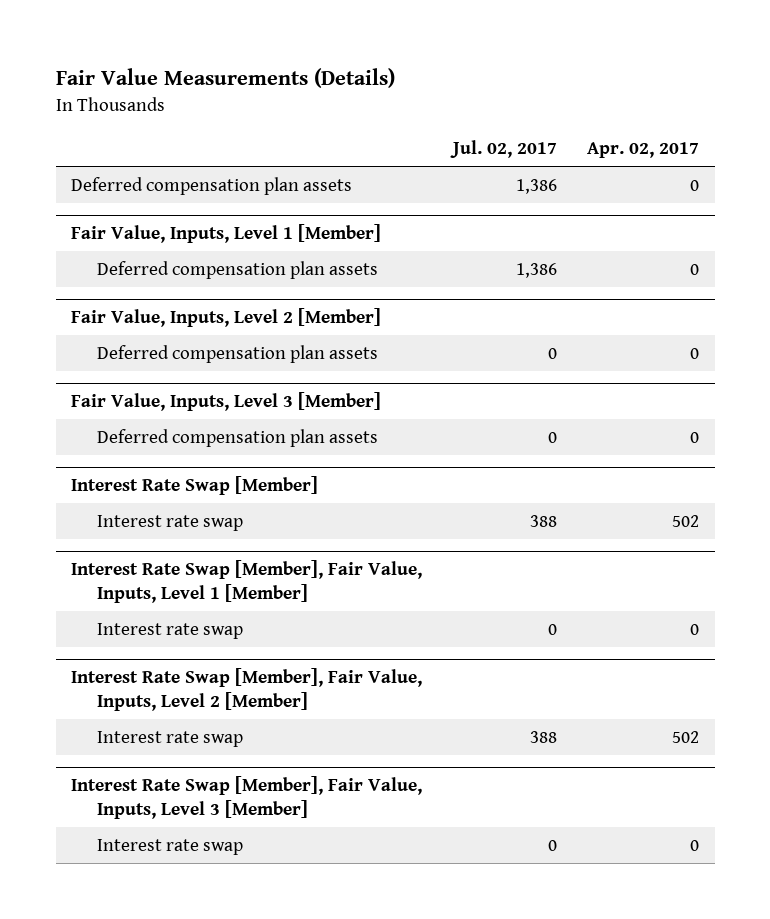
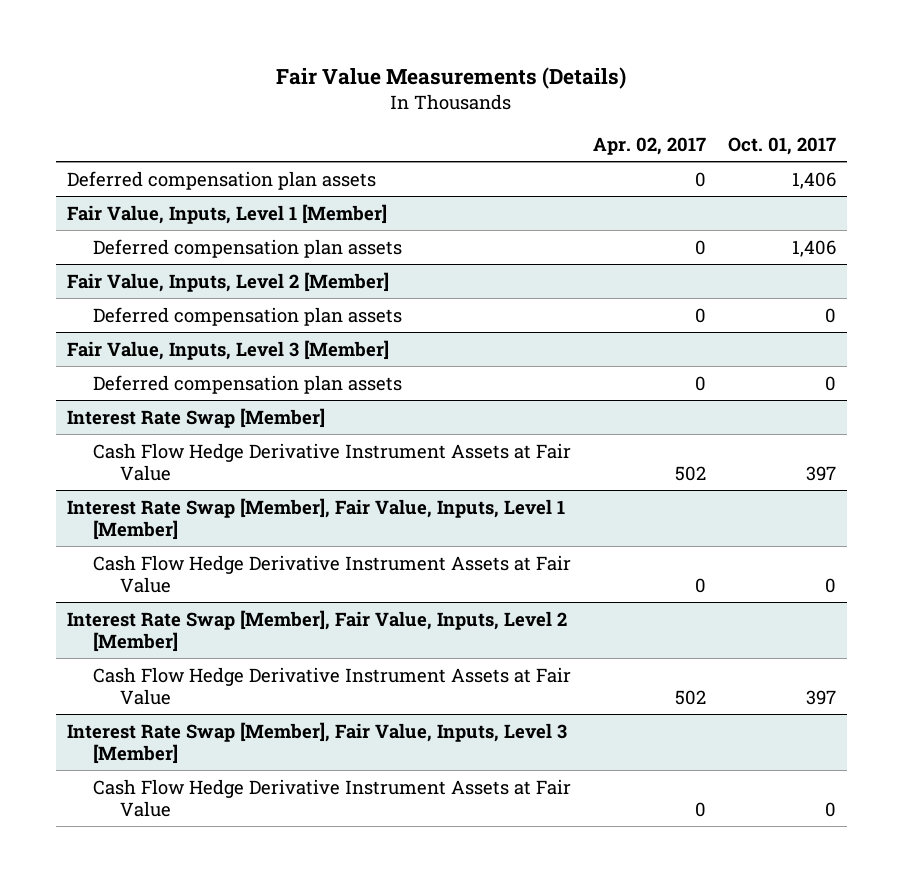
[449,140,557,159] Jul. 02, 2017 -> none
none -> [728,136,837,155] Oct. 01, 2017
[96,514,243,531] Interest rate swap -> none
none -> [93,442,572,481] Cash Flow Hedge Derivative Instrument Assets at Fair Value
[96,622,243,639] Interest rate swap -> none
none -> [93,554,572,593] Cash Flow Hedge Derivative Instrument Assets at Fair Value
[96,730,243,747] Interest rate swap -> none
none -> [93,666,572,705] Cash Flow Hedge Derivative Instrument Assets at Fair Value
[96,838,243,855] Interest rate swap -> none
none -> [93,778,572,817] Cash Flow Hedge Derivative Instrument Assets at Fair Value

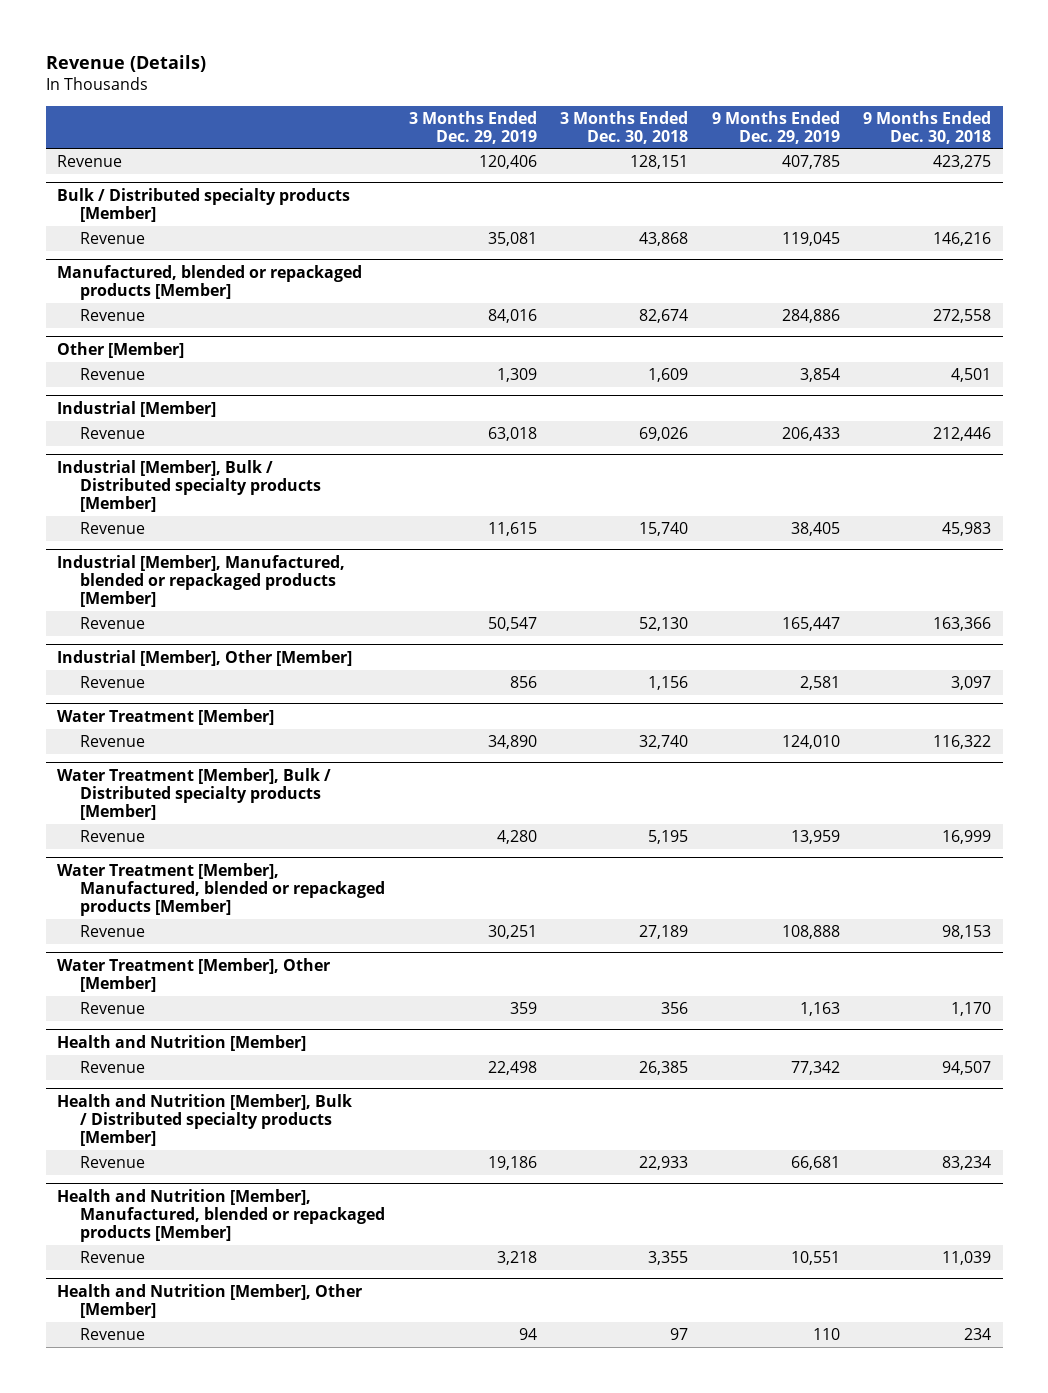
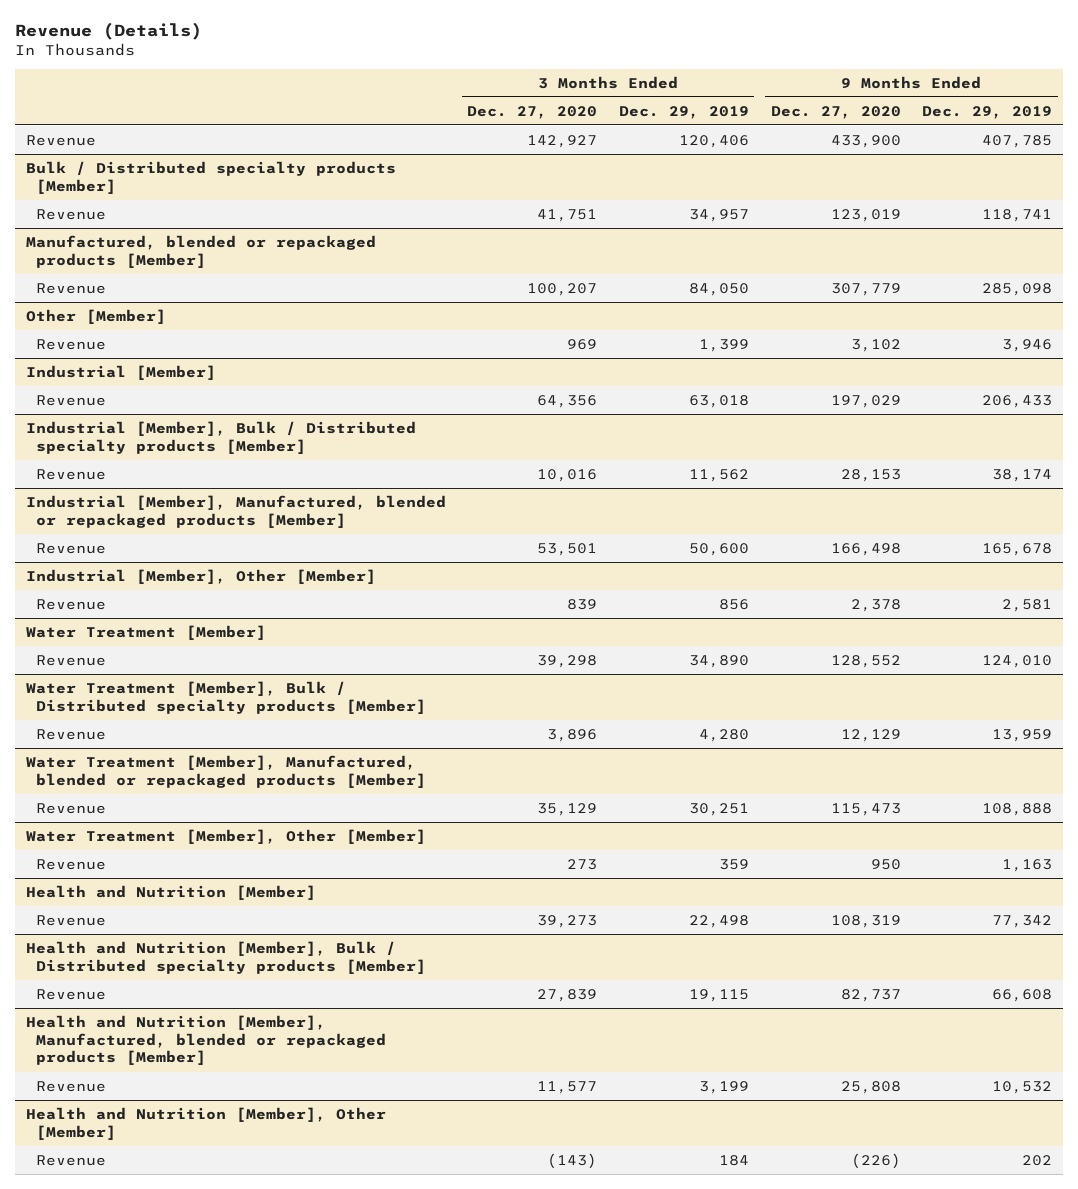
[560,110,689,144] 3 Months Ended Dec. 30, 2018 -> none
[862,110,991,144] 9 Months Ended Dec. 30, 2018 -> none
none -> [467,105,598,119] Dec. 27, 2020
none -> [770,105,901,119] Dec. 27, 2020
[487,231,537,246] 35,081 -> [688,208,749,222] 34,957
[781,231,840,246] 119,045 -> [982,208,1053,222] 118,741
[487,308,537,323] 84,016 -> [688,282,749,296] 84,050
[781,308,840,323] 284,886 -> [982,282,1053,296] 285,098
[496,367,537,382] 1,309 -> [698,338,749,352] 1,399
[799,367,840,382] 3,854 -> [1002,338,1053,352] 3,946
[487,521,537,536] 11,615 -> [688,468,749,482] 11,562
[790,521,840,536] 38,405 -> [992,468,1053,482] 38,174
[487,616,537,631] 50,547 -> [688,542,749,556] 50,600
[781,616,840,631] 165,447 -> [982,542,1053,556] 165,678
[487,1155,537,1170] 19,186 -> [688,988,749,1002] 19,115
[790,1155,840,1170] 66,681 -> [992,988,1053,1002] 66,608
[496,1250,537,1265] 3,218 -> [698,1080,749,1094] 3,199
[790,1250,840,1265] 10,551 -> [992,1080,1053,1094] 10,532
[518,1327,537,1340] 94 -> [718,1154,749,1166] 184
[812,1327,840,1340] 110 -> [1022,1154,1053,1166] 202

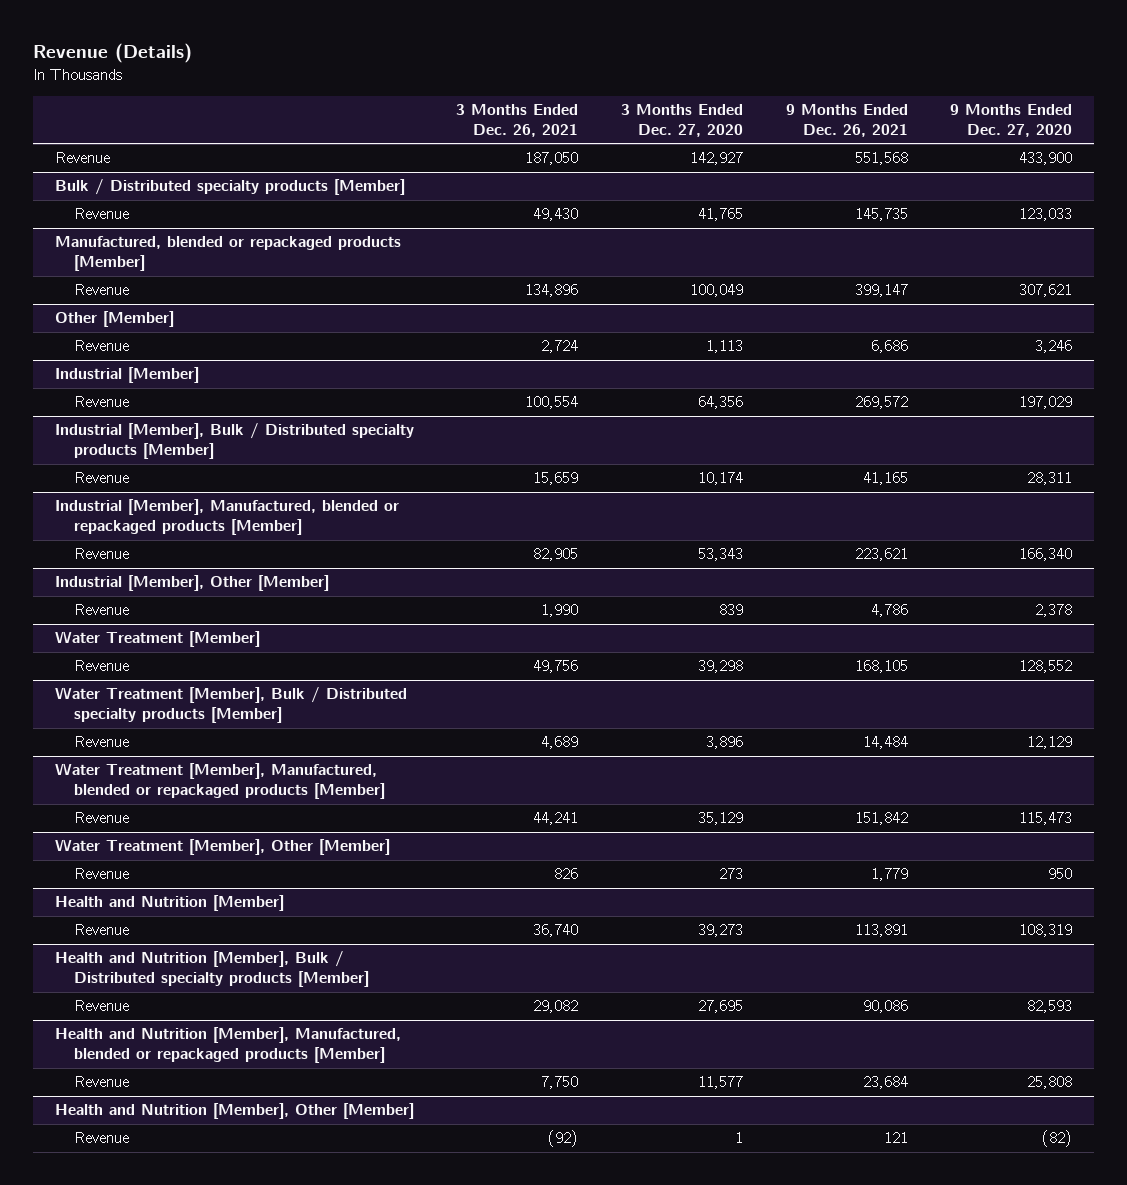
[618,105,749,119] Dec. 29, 2019 -> none
[922,105,1053,119] Dec. 29, 2019 -> none
none -> [456,103,579,137] 3 Months Ended Dec. 26, 2021
none -> [785,103,908,137] 9 Months Ended Dec. 26, 2021
[537,208,598,222] 41,751 -> [698,208,744,222] 41,765
[830,208,901,222] 123,019 -> [1019,208,1073,222] 123,033
[527,282,598,296] 100,207 -> [690,284,744,298] 100,049
[830,282,901,296] 307,779 -> [1019,284,1073,298] 307,621
[567,338,598,350] 969 -> [706,340,744,354] 1,113
[850,338,901,352] 3,102 -> [1035,340,1073,354] 3,246
[537,468,598,482] 10,016 -> [698,472,744,486] 10,174
[840,468,901,482] 28,153 -> [1027,472,1073,486] 28,311
[537,542,598,556] 53,501 -> [698,548,744,562] 53,343
[830,542,901,556] 166,498 -> [1019,548,1073,562] 166,340
[537,988,598,1002] 27,839 -> [698,1000,744,1014] 27,695
[840,988,901,1002] 82,737 -> [1027,1000,1073,1014] 82,593
[547,1152,598,1169] (143) -> [735,1132,744,1144] 1
[850,1152,901,1169] (226) -> [1042,1130,1073,1148] (82)

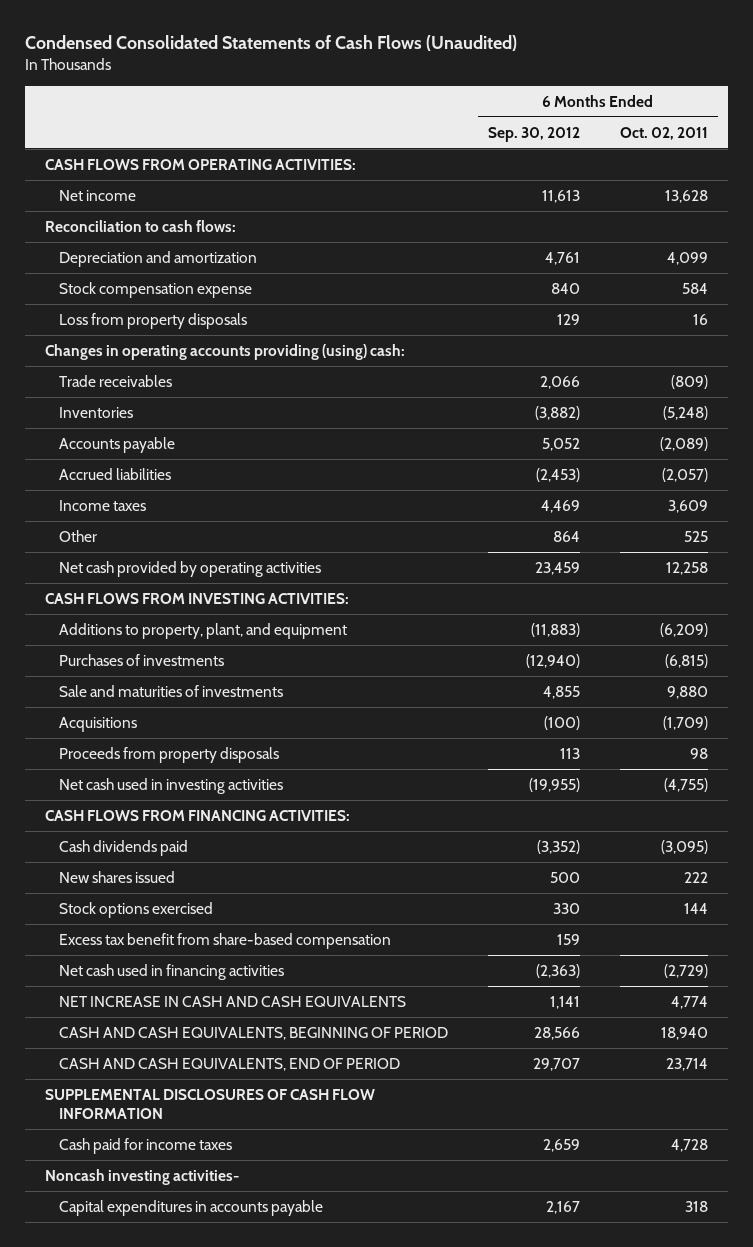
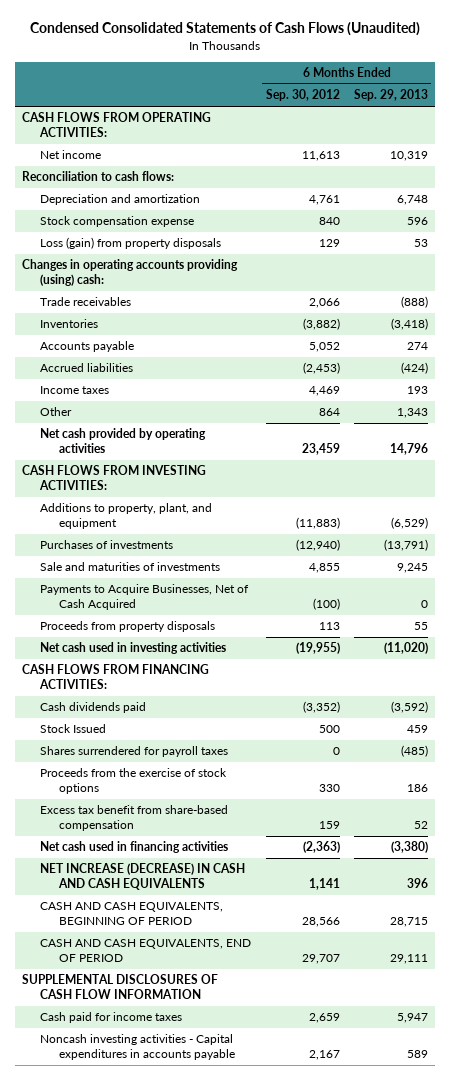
[619,126,708,140] Oct. 02, 2011 -> none
none -> [353,89,428,102] Sep. 29, 2013
[58,312,247,329] Loss from property disposals -> [40,237,222,250] Loss (gain) from property disposals
[58,716,137,732] Acquisitions -> [40,584,250,610] Payments to Acquire Businesses, Net of Cash Acquired
[58,870,175,883] New shares issued -> [40,724,107,734] Stock Issued
none -> [40,746,229,758] Shares surrendered for payroll taxes
[58,901,213,918] Stock options exercised -> [40,768,228,794] Proceeds from the exercise of stock options
[58,995,406,1007] NET INCREASE IN CASH AND CASH EQUIVALENTS -> [40,863,246,890] NET INCREASE (DECREASE) IN CASH AND CASH EQUIVALENTS
[45,1168,240,1185] Noncash investing activities- -> none
[58,1199,323,1216] Capital expenditures in accounts payable -> [40,1034,236,1060] Noncash investing activities - Capital expenditures in accounts payable

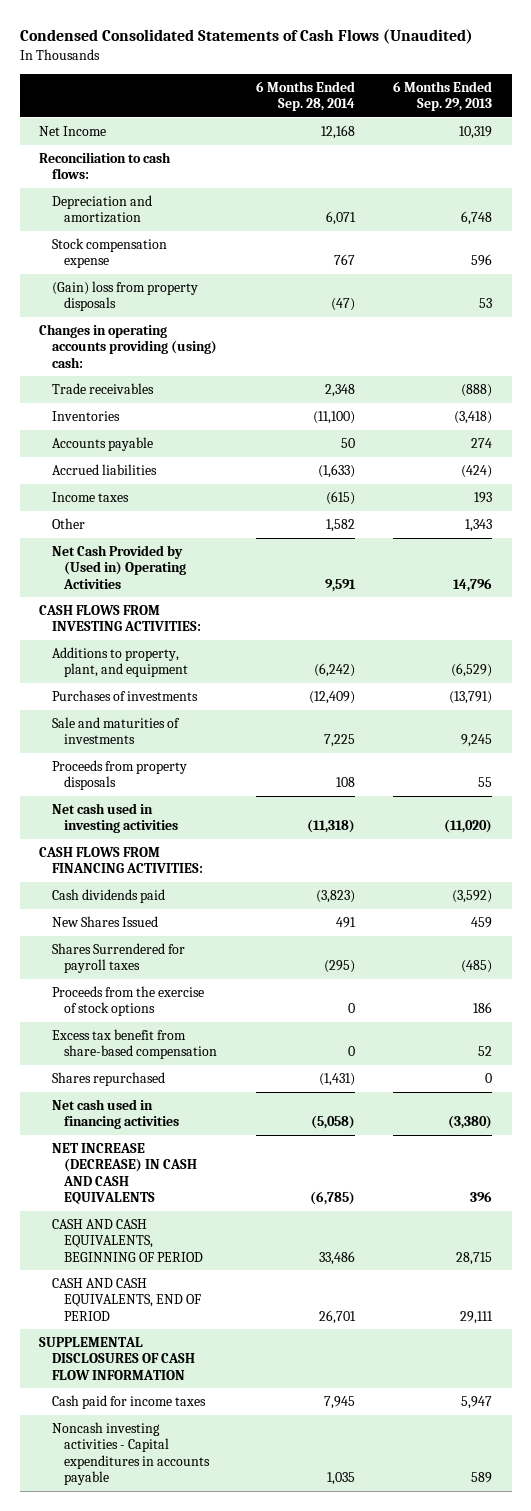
[265,89,340,102] Sep. 30, 2012 -> none
none -> [255,80,355,111] 6 Months Ended Sep. 28, 2014
[21,112,211,137] CASH FLOWS FROM OPERATING ACTIVITIES: -> none
[40,150,102,160] Net income -> [38,126,106,137] Net Income
[40,237,222,250] Loss (gain) from property disposals -> [51,281,198,312] (Gain) loss from property disposals
[40,428,207,453] Net cash provided by operating activities -> [51,545,187,589] Net Cash Provided by (Used in) Operating Activities
[40,584,250,610] Payments to Acquire Businesses, Net of Cash Acquired -> none
[40,724,107,734] Stock Issued -> [51,916,158,928] New Shares Issued
[40,746,229,758] Shares surrendered for payroll taxes -> [51,943,185,974] Shares Surrendered for payroll taxes
none -> [51,1072,165,1087] Shares repurchased

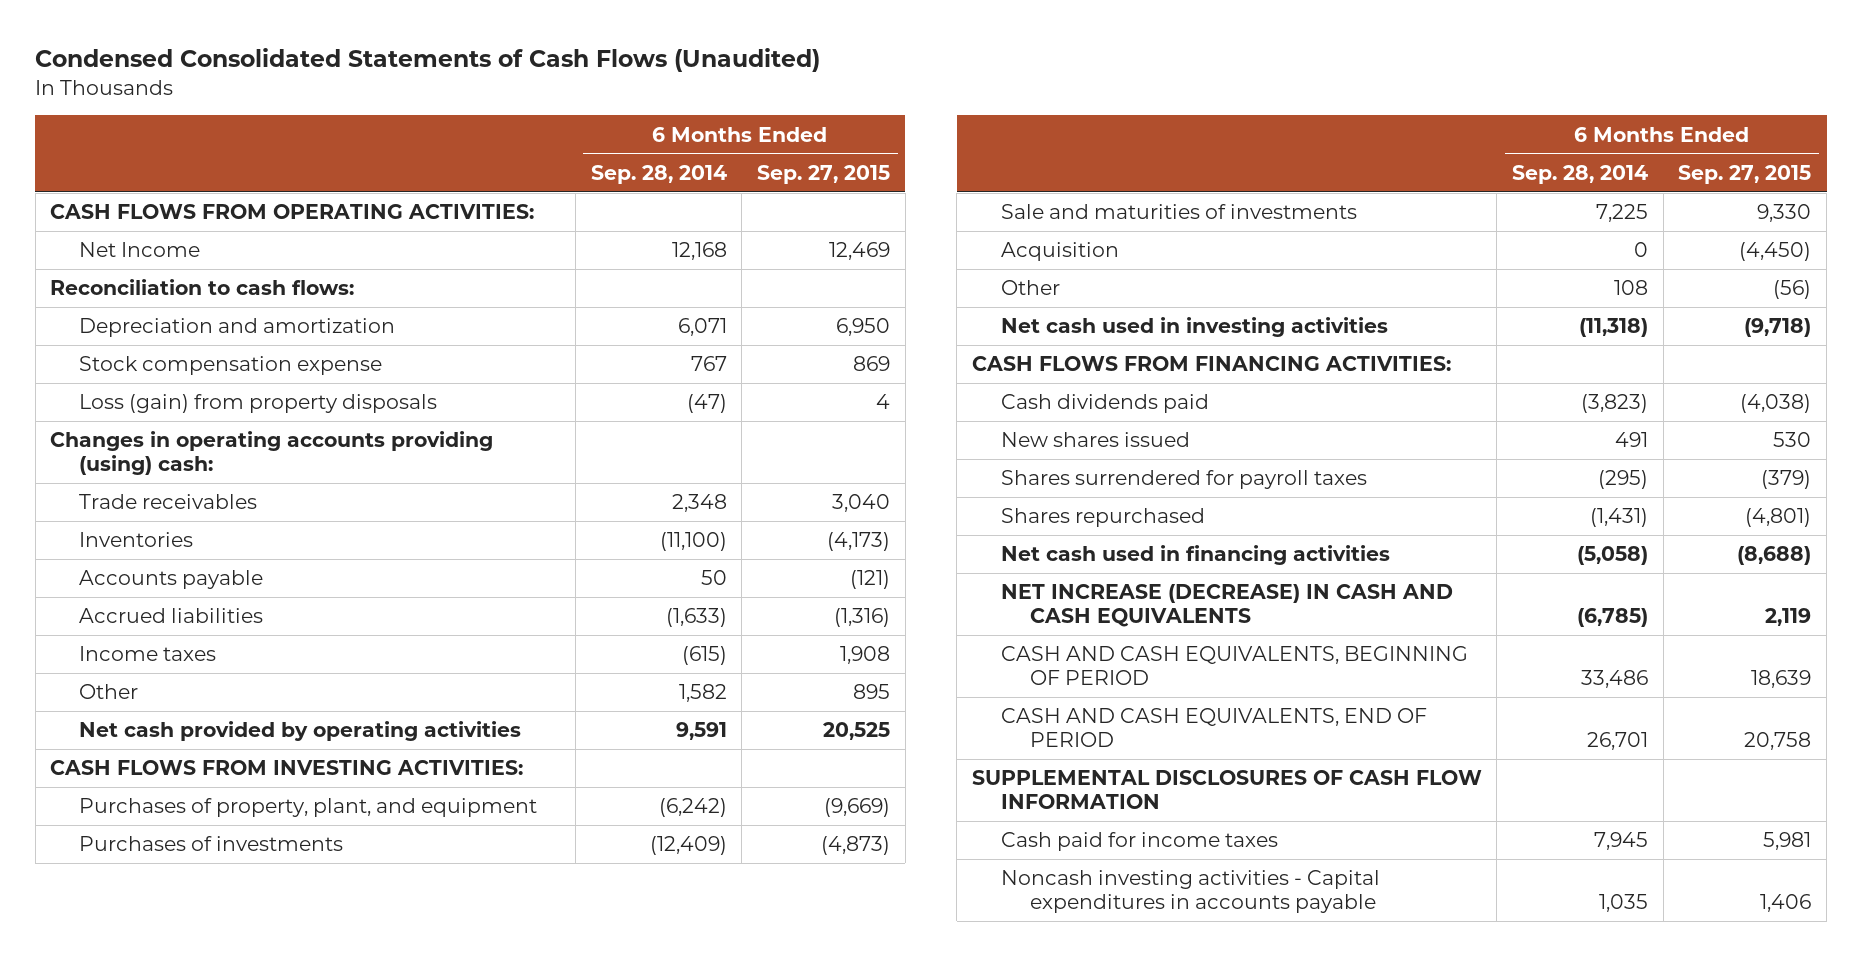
[393,80,493,111] 6 Months Ended Sep. 29, 2013 -> none
none -> [757,164,891,184] Sep. 27, 2015
none -> [50,204,535,220] CASH FLOWS FROM OPERATING ACTIVITIES:
[51,281,198,312] (Gain) loss from property disposals -> [79,394,438,414] Loss (gain) from property disposals
[51,545,187,589] Net Cash Provided by (Used in) Operating Activities -> [79,721,522,742] Net cash provided by operating activities
[51,647,189,678] Additions to property, plant, and equipment -> [79,798,538,818] Purchases of property, plant, and equipment
[51,760,187,791] Proceeds from property disposals -> none
none -> [1000,242,1119,262] Acquisition
none -> [1000,280,1060,296] Other
[51,986,204,1017] Proceeds from the exercise of stock options -> none
[51,1029,218,1060] Excess tax benefit from share-based compensation -> none
[51,916,158,928] New Shares Issued -> [1000,432,1190,448] New shares issued
[51,943,185,974] Shares Surrendered for payroll taxes -> [1000,470,1367,490] Shares surrendered for payroll taxes

